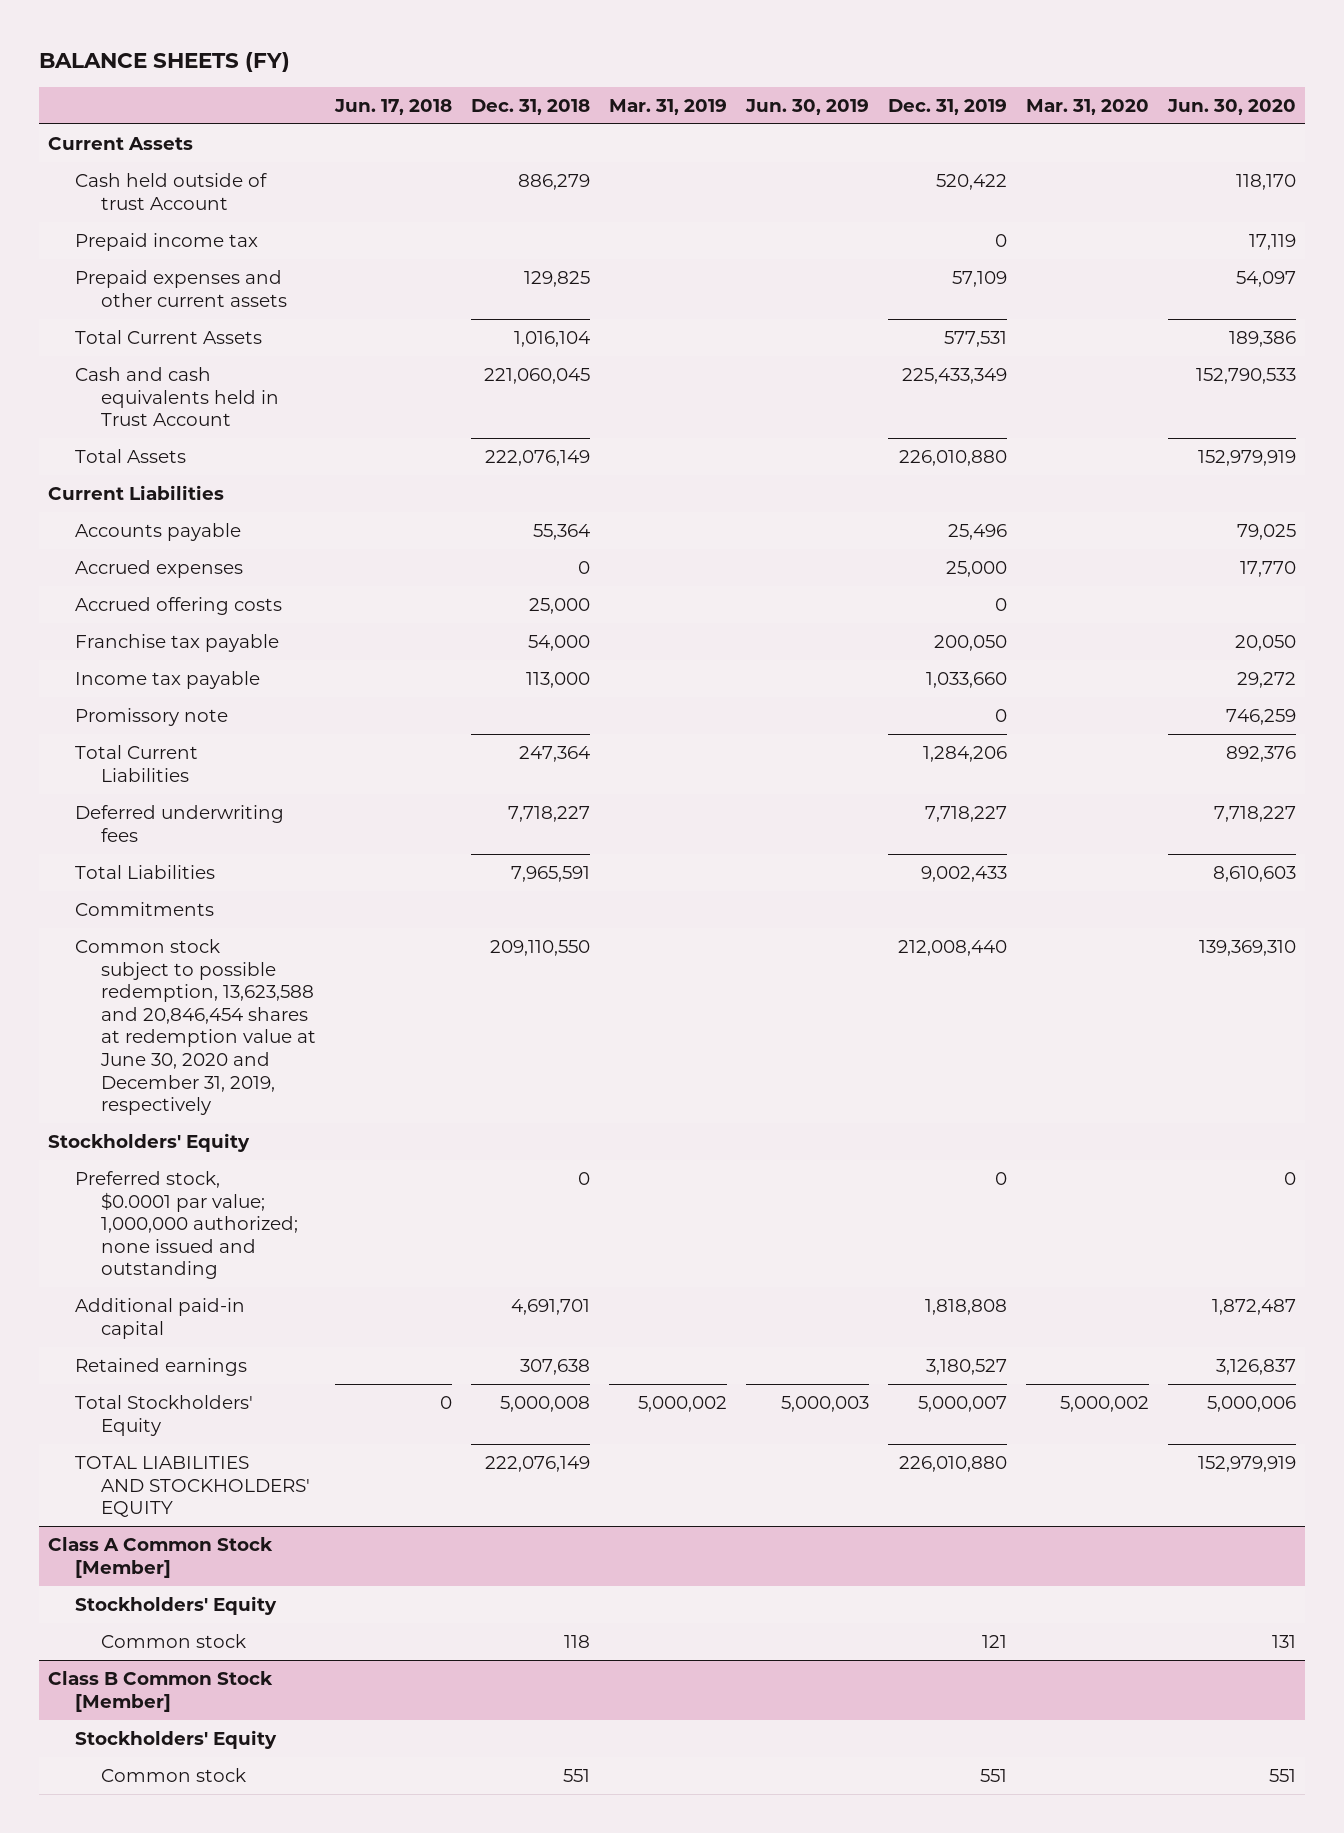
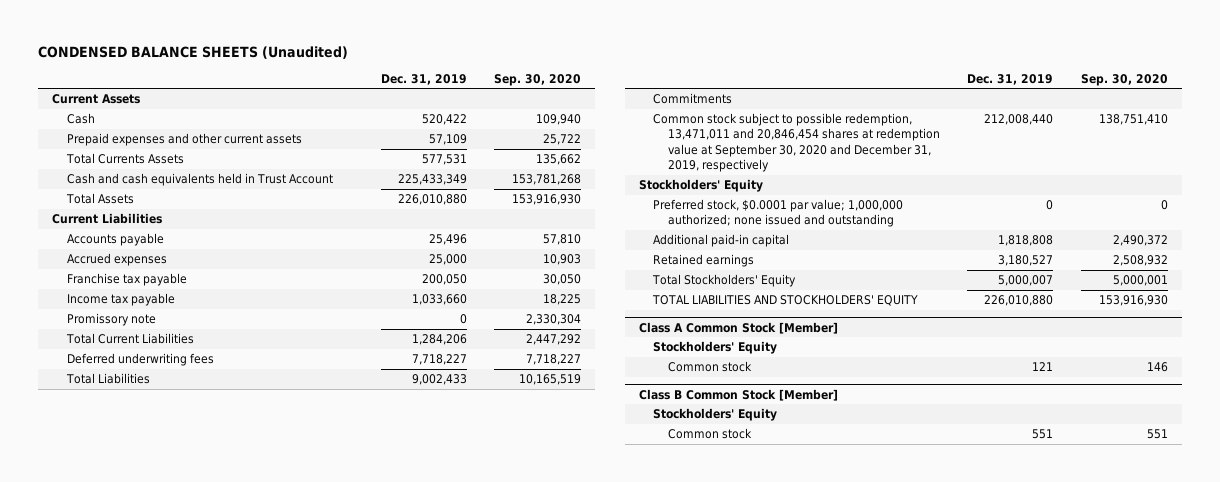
[38,51,290,72] BALANCE SHEETS (FY) -> [38,45,349,59] CONDENSED BALANCE SHEETS (Unaudited)
[334,98,453,115] Jun. 17, 2018 -> none
[471,98,591,115] Dec. 31, 2018 -> none
[609,98,728,115] Mar. 31, 2019 -> none
[745,98,870,115] Jun. 30, 2019 -> none
[1026,98,1150,115] Mar. 31, 2020 -> none
[1167,98,1297,115] Jun. 30, 2020 -> none
none -> [494,73,582,86] Sep. 30, 2020
[74,233,258,252] Prepaid income tax -> none
[74,173,267,210] Cash held outside of trust Account -> [66,113,95,125] Cash
[74,330,262,345] Total Current Assets -> [65,153,184,165] Total Currents Assets
[74,597,282,616] Accrued offering costs -> none
[74,939,317,1116] Common stock subject to possible redemption, 13,623,588 and 20,846,454 shares at redemption value at June 30, 2020 and December 31, 2019, respectively -> [653,113,940,173] Common stock subject to possible redemption, 13,471,011 and 20,846,454 shares at redemption value at September 30, 2020 and December 31, 2019, respectively

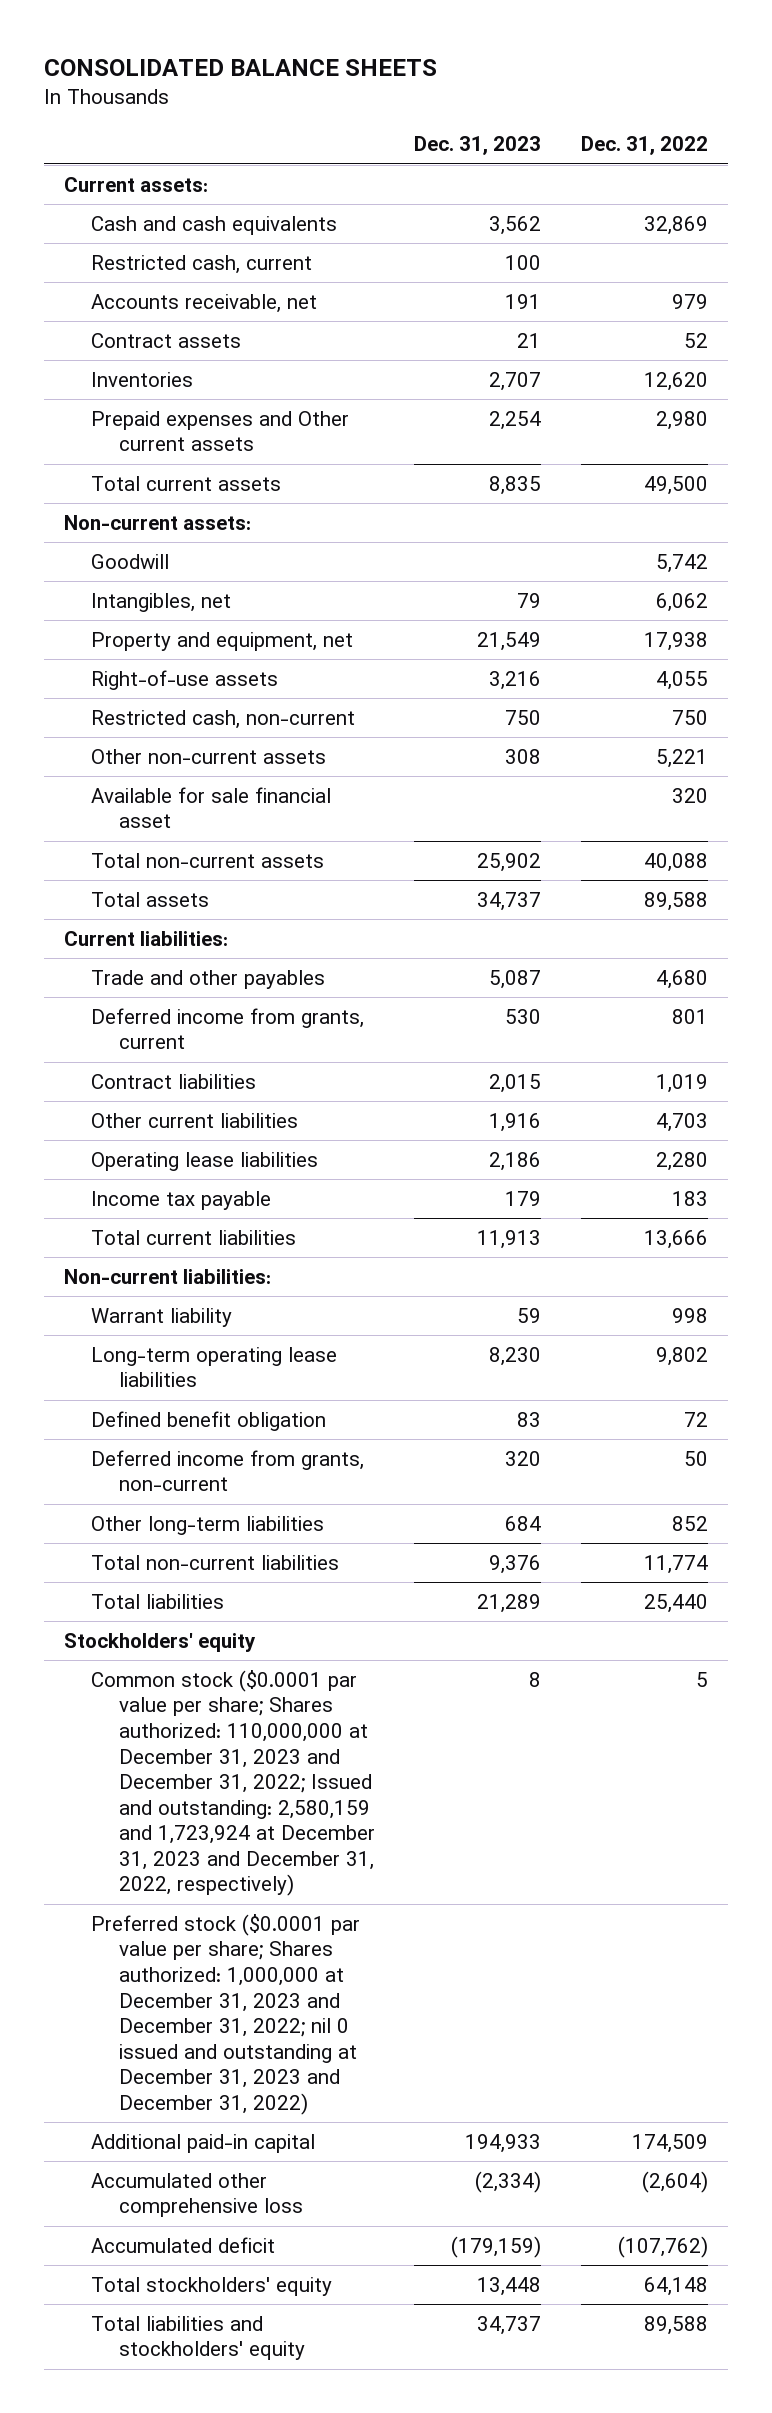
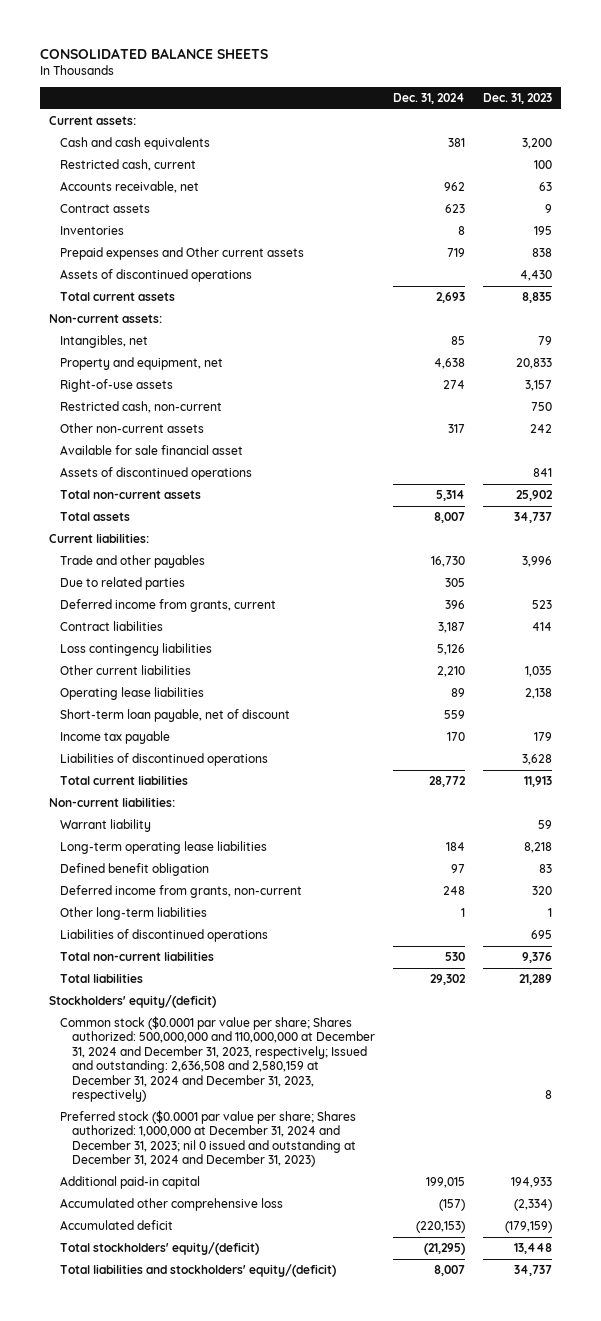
[581,136,709,156] Dec. 31, 2022 -> none
none -> [392,93,465,105] Dec. 31, 2024
[489,215,542,235] 3,562 -> [521,138,552,150] 3,200
[505,293,542,309] 191 -> [538,182,552,192] 63
[517,332,542,348] 21 -> [544,204,552,214] 9
[489,371,542,391] 2,707 -> [533,226,552,236] 195
[489,410,542,430] 2,254 -> [531,248,552,258] 838
none -> [60,269,253,283] Assets of discontinued operations
[91,553,170,569] Goodwill -> none
[477,631,542,651] 21,549 -> [515,358,552,370] 20,833
[489,670,542,690] 3,216 -> [524,380,552,392] 3,157
[505,748,542,764] 308 -> [529,424,552,434] 242
none -> [60,467,253,481] Assets of discontinued operations
[489,969,542,989] 5,087 -> [521,556,552,568] 3,996
none -> [60,577,186,591] Due to related parties
[505,1008,542,1024] 530 -> [531,600,552,610] 523
[489,1073,542,1093] 2,015 -> [531,622,552,632] 414
none -> [60,643,213,657] Loss contingency liabilities
[489,1112,542,1132] 1,916 -> [524,666,552,678] 1,035
[489,1151,542,1171] 2,186 -> [524,688,552,700] 2,138
none -> [60,709,291,723] Short-term loan payable, net of discount
none -> [60,753,269,767] Liabilities of discontinued operations
[489,1346,542,1366] 8,230 -> [523,842,552,854] 8,218
[505,1515,542,1531] 684 -> [547,908,552,918] 1
none -> [60,929,269,943] Liabilities of discontinued operations
[63,1632,256,1652] Stockholders' equity -> [49,995,217,1009] Stockholders' equity/(deficit)
[91,1669,375,1897] Common stock ($0.0001 par value per share; Shares authorized: 110,000,000 at December 31, 2023 and December 31, 2022; Issued and outstanding: 2,580,159 and 1,723,924 at December 31, 2023 and December 31, 2022, respectively) -> [60,1016,375,1103] Common stock ($0.0001 par value per share; Shares authorized: 500,000,000 and 110,000,000 at December 31, 2024 and December 31, 2023, respectively; Issued and outstanding: 2,636,508 and 2,580,159 at December 31, 2024 and December 31, 2023, respectively)
[91,1913,361,2115] Preferred stock ($0.0001 par value per share; Shares authorized: 1,000,000 at December 31, 2023 and December 31, 2022; nil 0 issued and outstanding at December 31, 2023 and December 31, 2022) -> [60,1110,357,1168] Preferred stock ($0.0001 par value per share; Shares authorized: 1,000,000 at December 31, 2024 and December 31, 2023; nil 0 issued and outstanding at December 31, 2024 and December 31, 2023)
[91,2276,333,2296] Total stockholders' equity -> [60,1242,260,1256] Total stockholders' equity/(deficit)
[91,2315,305,2361] Total liabilities and stockholders' equity -> [60,1264,337,1278] Total liabilities and stockholders' equity/(deficit)

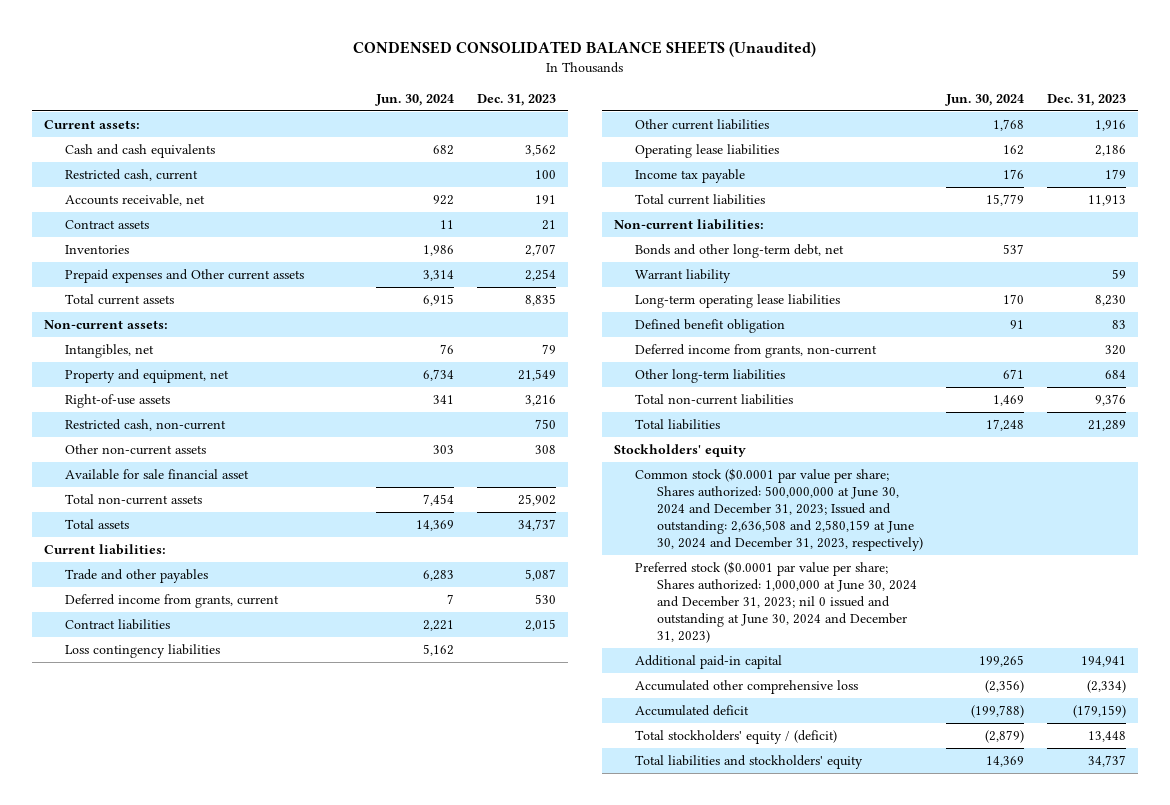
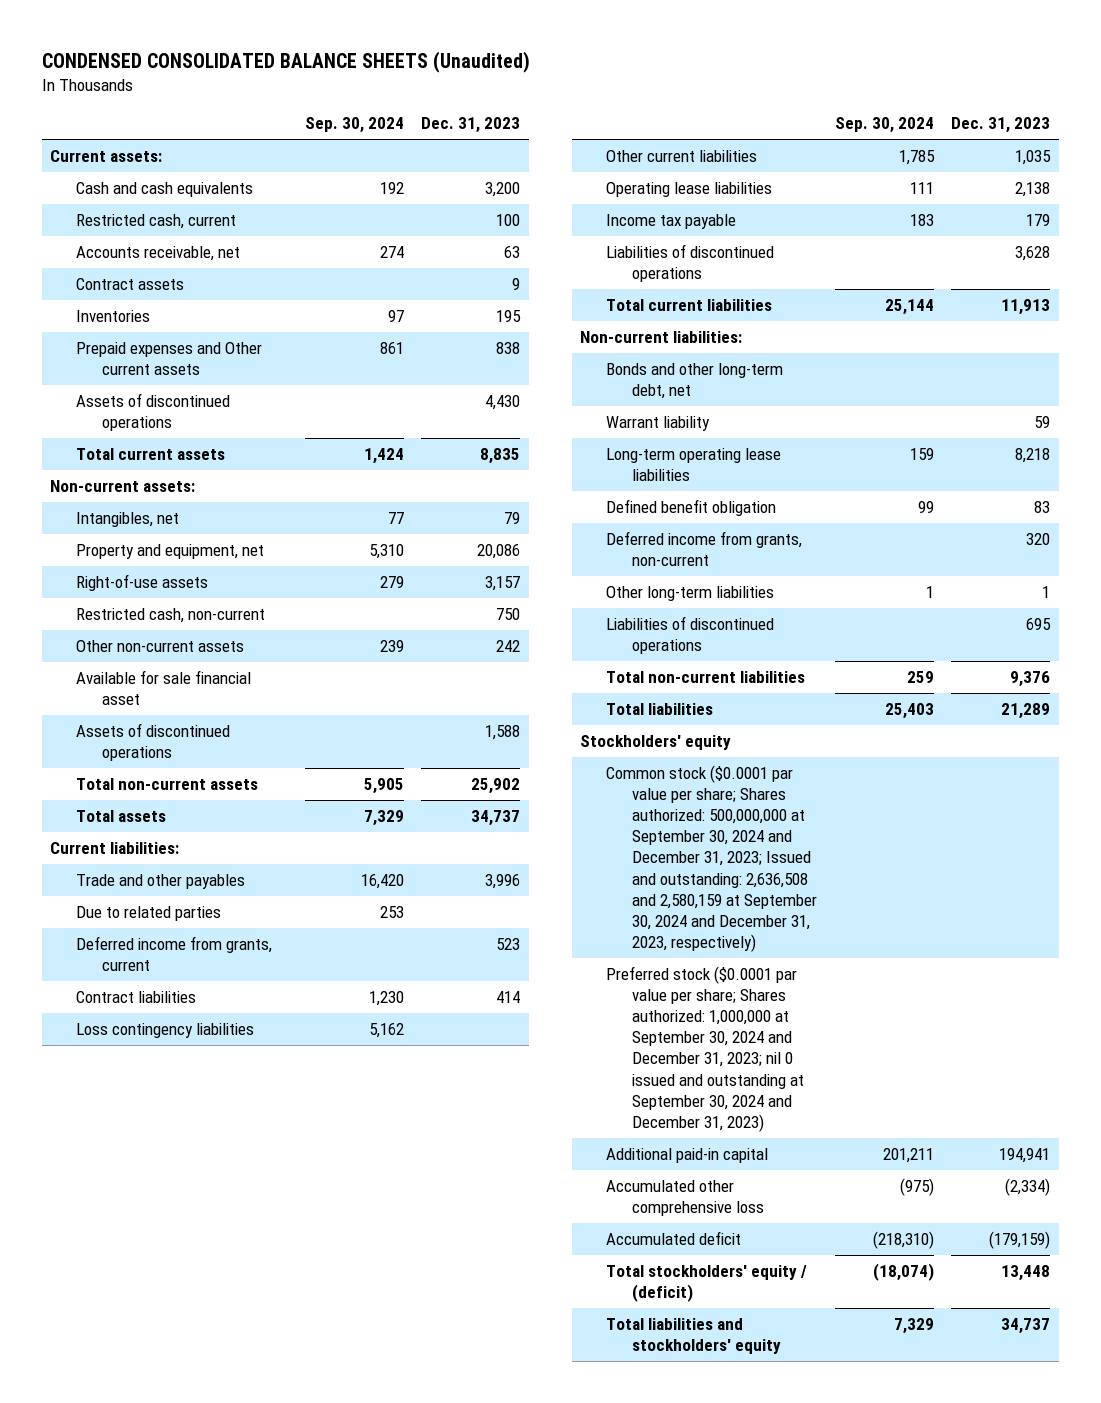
[374,93,454,106] Jun. 30, 2024 -> none
none -> [304,117,404,134] Sep. 30, 2024
[524,144,556,157] 3,562 -> [485,181,521,197] 3,200
[534,195,556,205] 191 -> [504,245,521,258] 63
[541,220,556,231] 21 -> [512,277,521,290] 9
[524,244,556,257] 2,707 -> [496,309,522,322] 195
[524,269,556,282] 2,254 -> [496,341,521,354] 838
none -> [76,392,231,432] Assets of discontinued operations
[517,369,556,382] 21,549 -> [477,543,521,559] 20,086
[524,395,556,407] 3,216 -> [485,575,521,591] 3,157
[534,445,556,455] 308 -> [496,639,521,652] 242
none -> [76,722,231,762] Assets of discontinued operations
[524,569,556,582] 5,087 -> [485,873,521,889] 3,996
none -> [76,905,222,921] Due to related parties
[534,594,556,605] 530 -> [496,937,521,950] 523
[524,619,556,632] 2,015 -> [496,990,521,1003] 414
[1095,120,1127,132] 1,916 -> [1015,149,1052,165] 1,035
[1095,145,1127,157] 2,186 -> [1015,181,1051,197] 2,138
none -> [606,243,775,283] Liabilities of discontinued operations
[1095,295,1127,307] 8,230 -> [1015,447,1051,463] 8,218
[1105,370,1127,380] 684 -> [1042,585,1051,598] 1
none -> [606,615,775,655] Liabilities of discontinued operations
[635,468,923,551] Common stock ($0.0001 par value per share; Shares authorized: 500,000,000 at June 30, 2024 and December 31, 2023; Issued and outstanding: 2,636,508 and 2,580,159 at June 30, 2024 and December 31, 2023, respectively) -> [606,764,818,953] Common stock ($0.0001 par value per share; Shares authorized: 500,000,000 at September 30, 2024 and December 31, 2023; Issued and outstanding: 2,636,508 and 2,580,159 at September 30, 2024 and December 31, 2023, respectively)
[635,561,917,643] Preferred stock ($0.0001 par value per share; Shares authorized: 1,000,000 at June 30, 2024 and December 31, 2023; nil 0 issued and outstanding at June 30, 2024 and December 31, 2023) -> [606,965,805,1132] Preferred stock ($0.0001 par value per share; Shares authorized: 1,000,000 at September 30, 2024 and December 31, 2023; nil 0 issued and outstanding at September 30, 2024 and December 31, 2023)

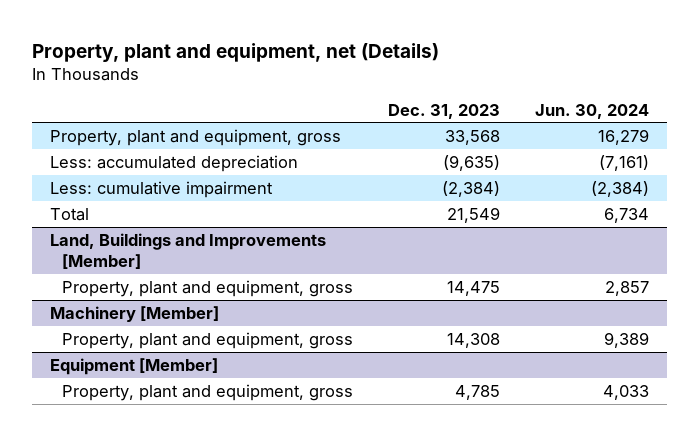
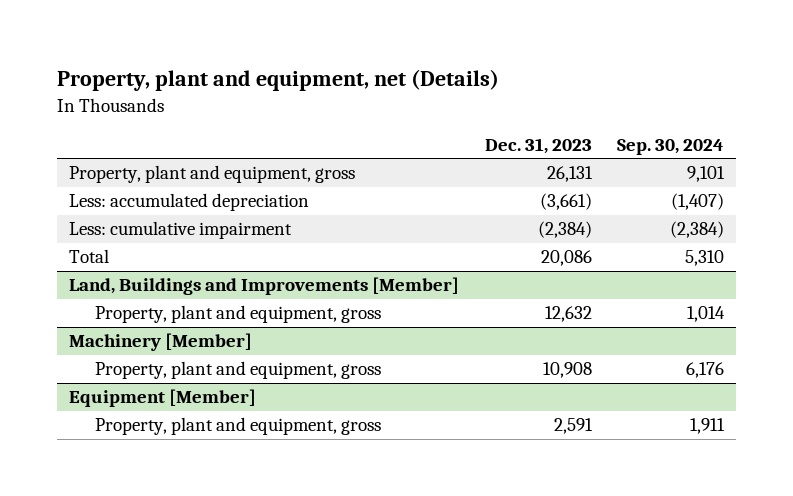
[535,103,650,119] Jun. 30, 2024 -> none
none -> [616,139,724,156] Sep. 30, 2024
[445,129,501,145] 33,568 -> [546,166,593,183] 26,131
[443,154,501,171] (9,635) -> [539,193,592,211] (3,661)
[447,206,501,223] 21,549 -> [540,250,592,267] 20,086
[447,280,501,296] 14,475 -> [544,306,592,323] 12,632
[447,332,501,348] 14,308 -> [542,362,592,379] 10,908
[455,384,501,400] 4,785 -> [553,418,593,435] 2,591

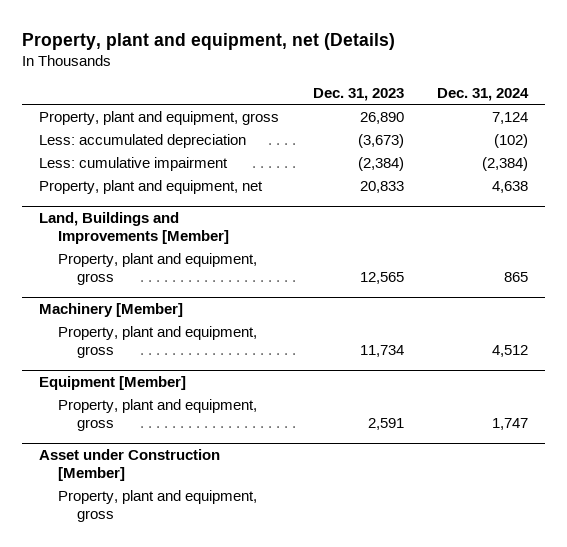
[616,139,724,156] Sep. 30, 2024 -> none
none -> [437,88,530,102] Dec. 31, 2024
[546,166,593,183] 26,131 -> [359,111,404,124] 26,890
[539,193,592,211] (3,661) -> [357,133,404,148] (3,673)
[69,249,110,264] Total -> none
none -> [39,179,264,194] Property, plant and equipment, net
[544,306,592,323] 12,632 -> [359,271,404,284] 12,565
[542,362,592,379] 10,908 -> [359,344,404,357] 11,734
none -> [39,448,221,481] Asset under Construction [Member]
none -> [58,489,258,522] Property, plant and equipment, gross

